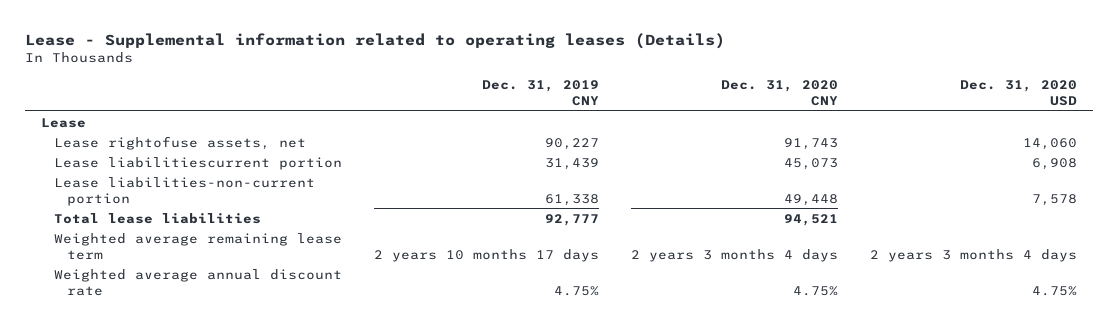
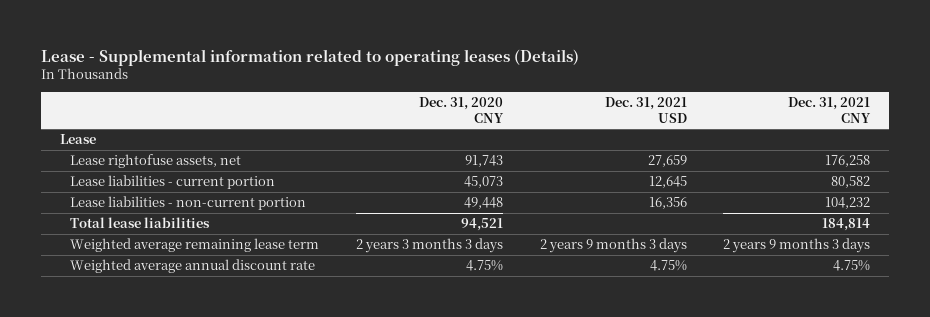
[482,80,600,107] Dec. 31, 2019 CNY -> none
[960,80,1078,107] Dec. 31, 2020 USD -> none
none -> [604,97,687,123] Dec. 31, 2021 USD
none -> [788,97,872,123] Dec. 31, 2021 CNY
[54,156,343,170] Lease liabilitiescurrent portion -> [69,175,275,190] Lease liabilities - current portion
[54,176,316,206] Lease liabilities-non-current portion -> [69,196,306,211] Lease liabilities - non-current portion
[631,248,839,262] 2 years 3 months 4 days -> [355,238,503,254] 2 years 3 months 3 days

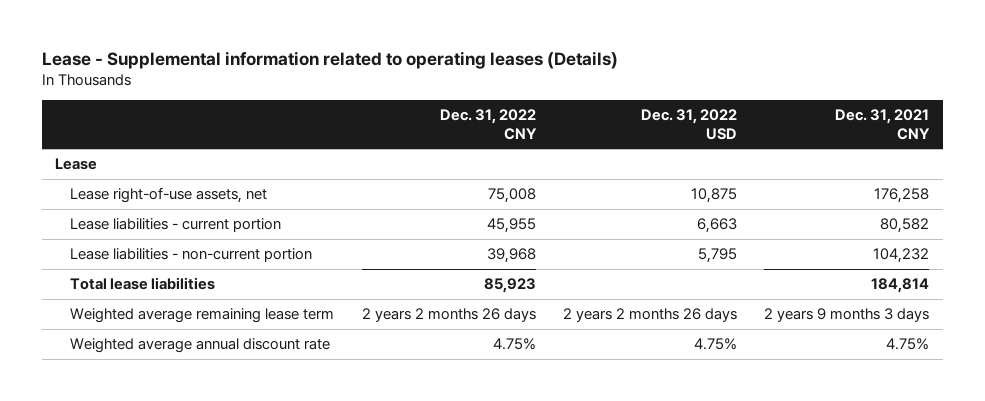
[418,97,504,123] Dec. 31, 2020 CNY -> none
[604,97,687,123] Dec. 31, 2021 USD -> none
none -> [439,109,537,140] Dec. 31, 2022 CNY
none -> [641,109,738,140] Dec. 31, 2022 USD
[69,154,241,169] Lease rightofuse assets, net -> [70,187,268,204] Lease right-of-use assets, net

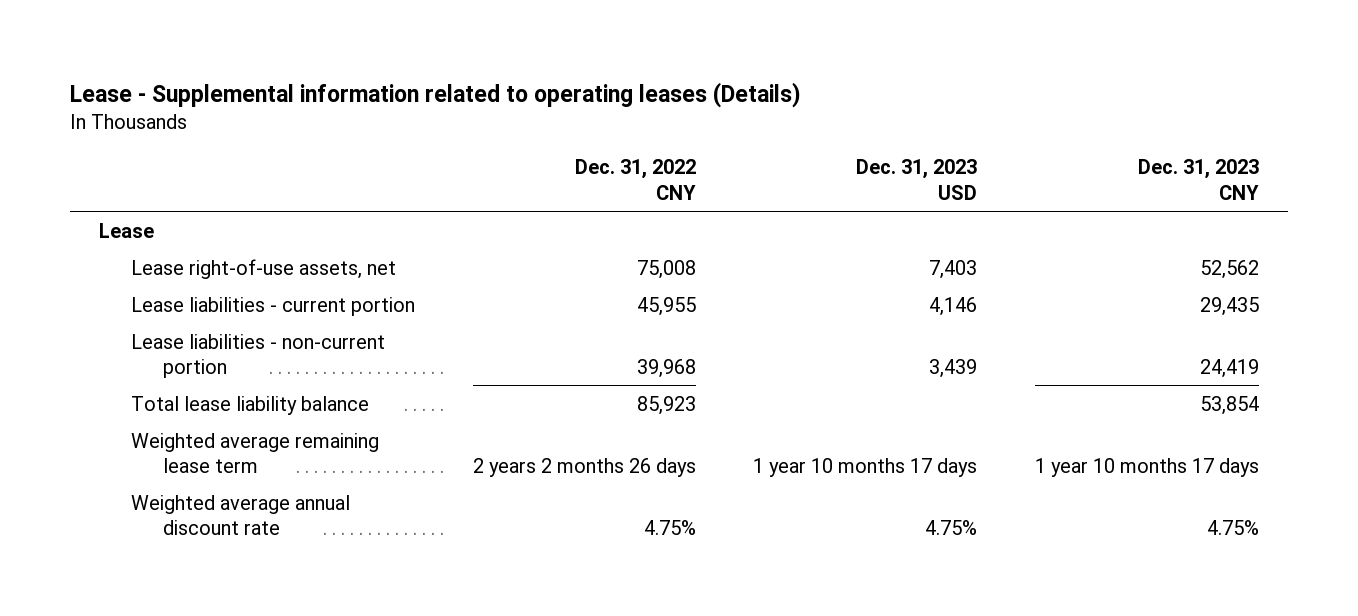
[641,109,738,140] Dec. 31, 2022 USD -> none
[835,109,931,140] Dec. 31, 2021 CNY -> none
none -> [856,159,978,200] Dec. 31, 2023 USD
none -> [1138,159,1260,200] Dec. 31, 2023 CNY
[70,277,216,291] Total lease liabilities -> [131,395,370,415] Total lease liability balance

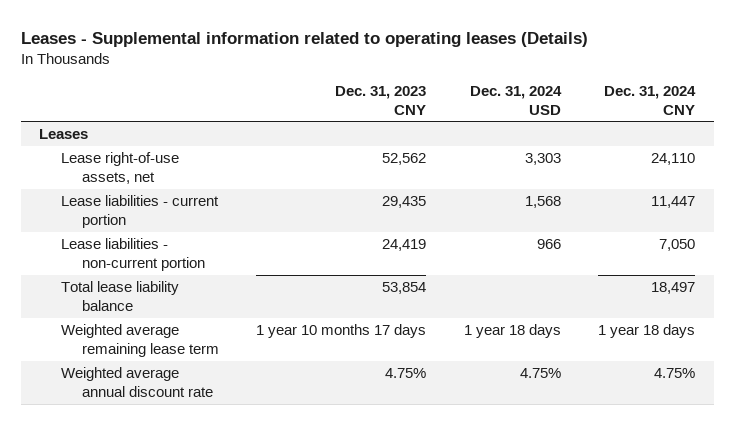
[70,81,802,108] Lease - Supplemental information related to operating leases (Details) -> [20,31,588,47] Leases - Supplemental information related to operating leases (Details)
[574,159,696,200] Dec. 31, 2022 CNY -> none
[856,159,978,200] Dec. 31, 2023 USD -> none
none -> [469,85,562,115] Dec. 31, 2024 USD
none -> [604,85,697,115] Dec. 31, 2024 CNY
[99,222,155,238] Lease -> [39,128,89,139] Leases

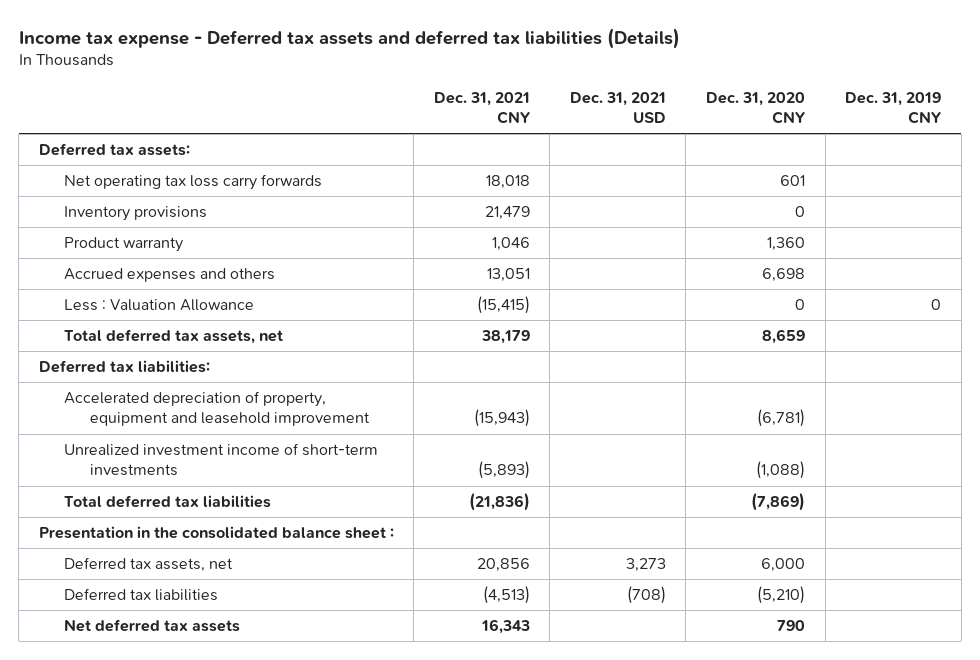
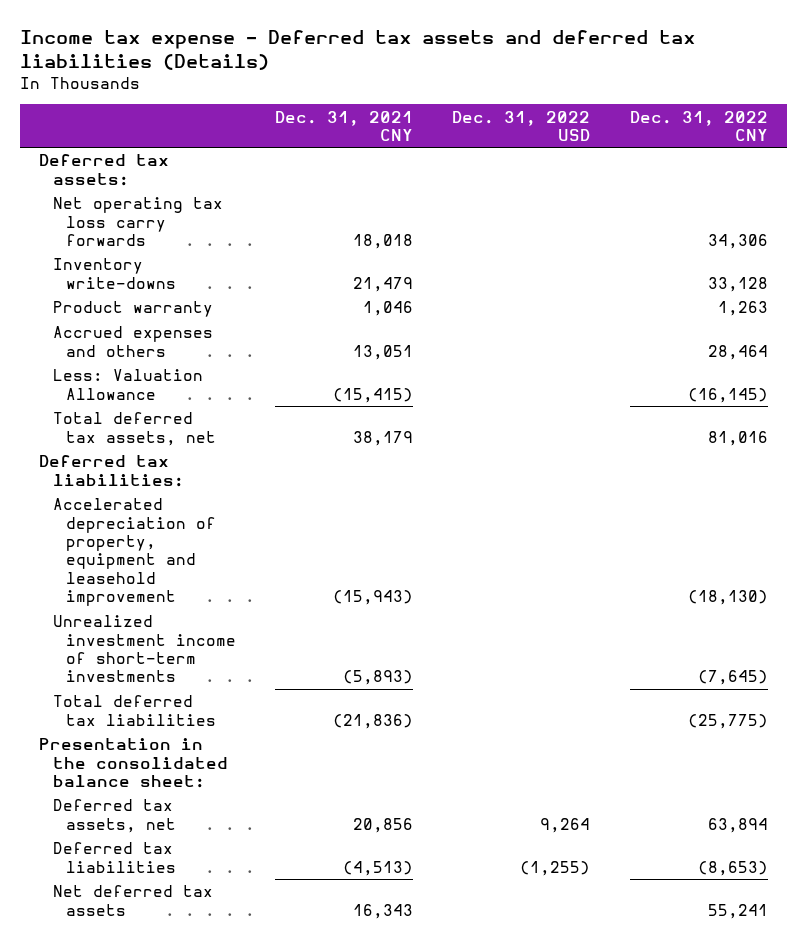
[569,91,666,123] Dec. 31, 2021 USD -> none
[706,91,806,124] Dec. 31, 2020 CNY -> none
[845,91,942,124] Dec. 31, 2019 CNY -> none
none -> [452,110,591,141] Dec. 31, 2022 USD
none -> [629,110,768,141] Dec. 31, 2022 CNY
[64,206,208,222] Inventory provisions -> [52,258,176,289] Inventory write-downs
[64,299,255,312] Less : Valuation Allowance -> [52,369,203,400] Less: Valuation Allowance
[38,526,394,540] Presentation in the consolidated balance sheet : -> [39,738,228,788] Presentation in the consolidated balance sheet:

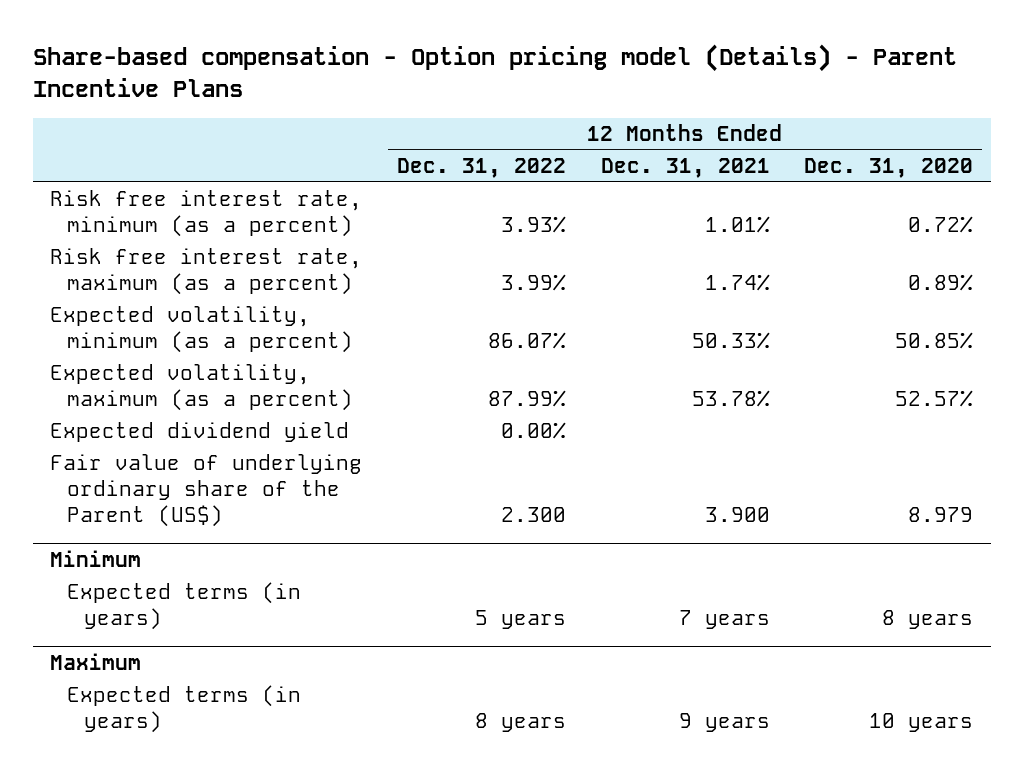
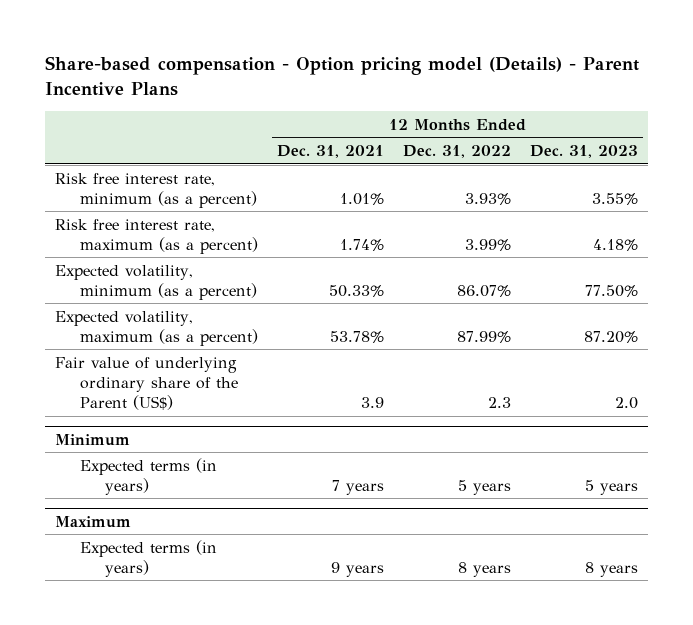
[804,158,974,179] Dec. 31, 2020 -> none
none -> [530,145,639,159] Dec. 31, 2023
[49,422,349,443] Expected dividend yield -> none
[500,507,566,523] 2.300 -> [488,397,512,409] 2.3
[704,507,770,523] 3.900 -> [360,397,384,409] 3.9

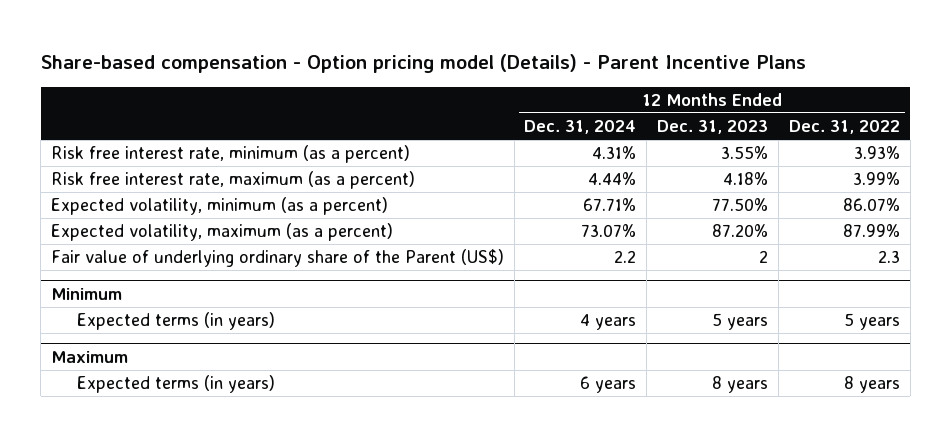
[276,145,384,159] Dec. 31, 2021 -> none
none -> [524,120,637,135] Dec. 31, 2024
[615,397,639,410] 2.0 -> [759,250,769,264] 2

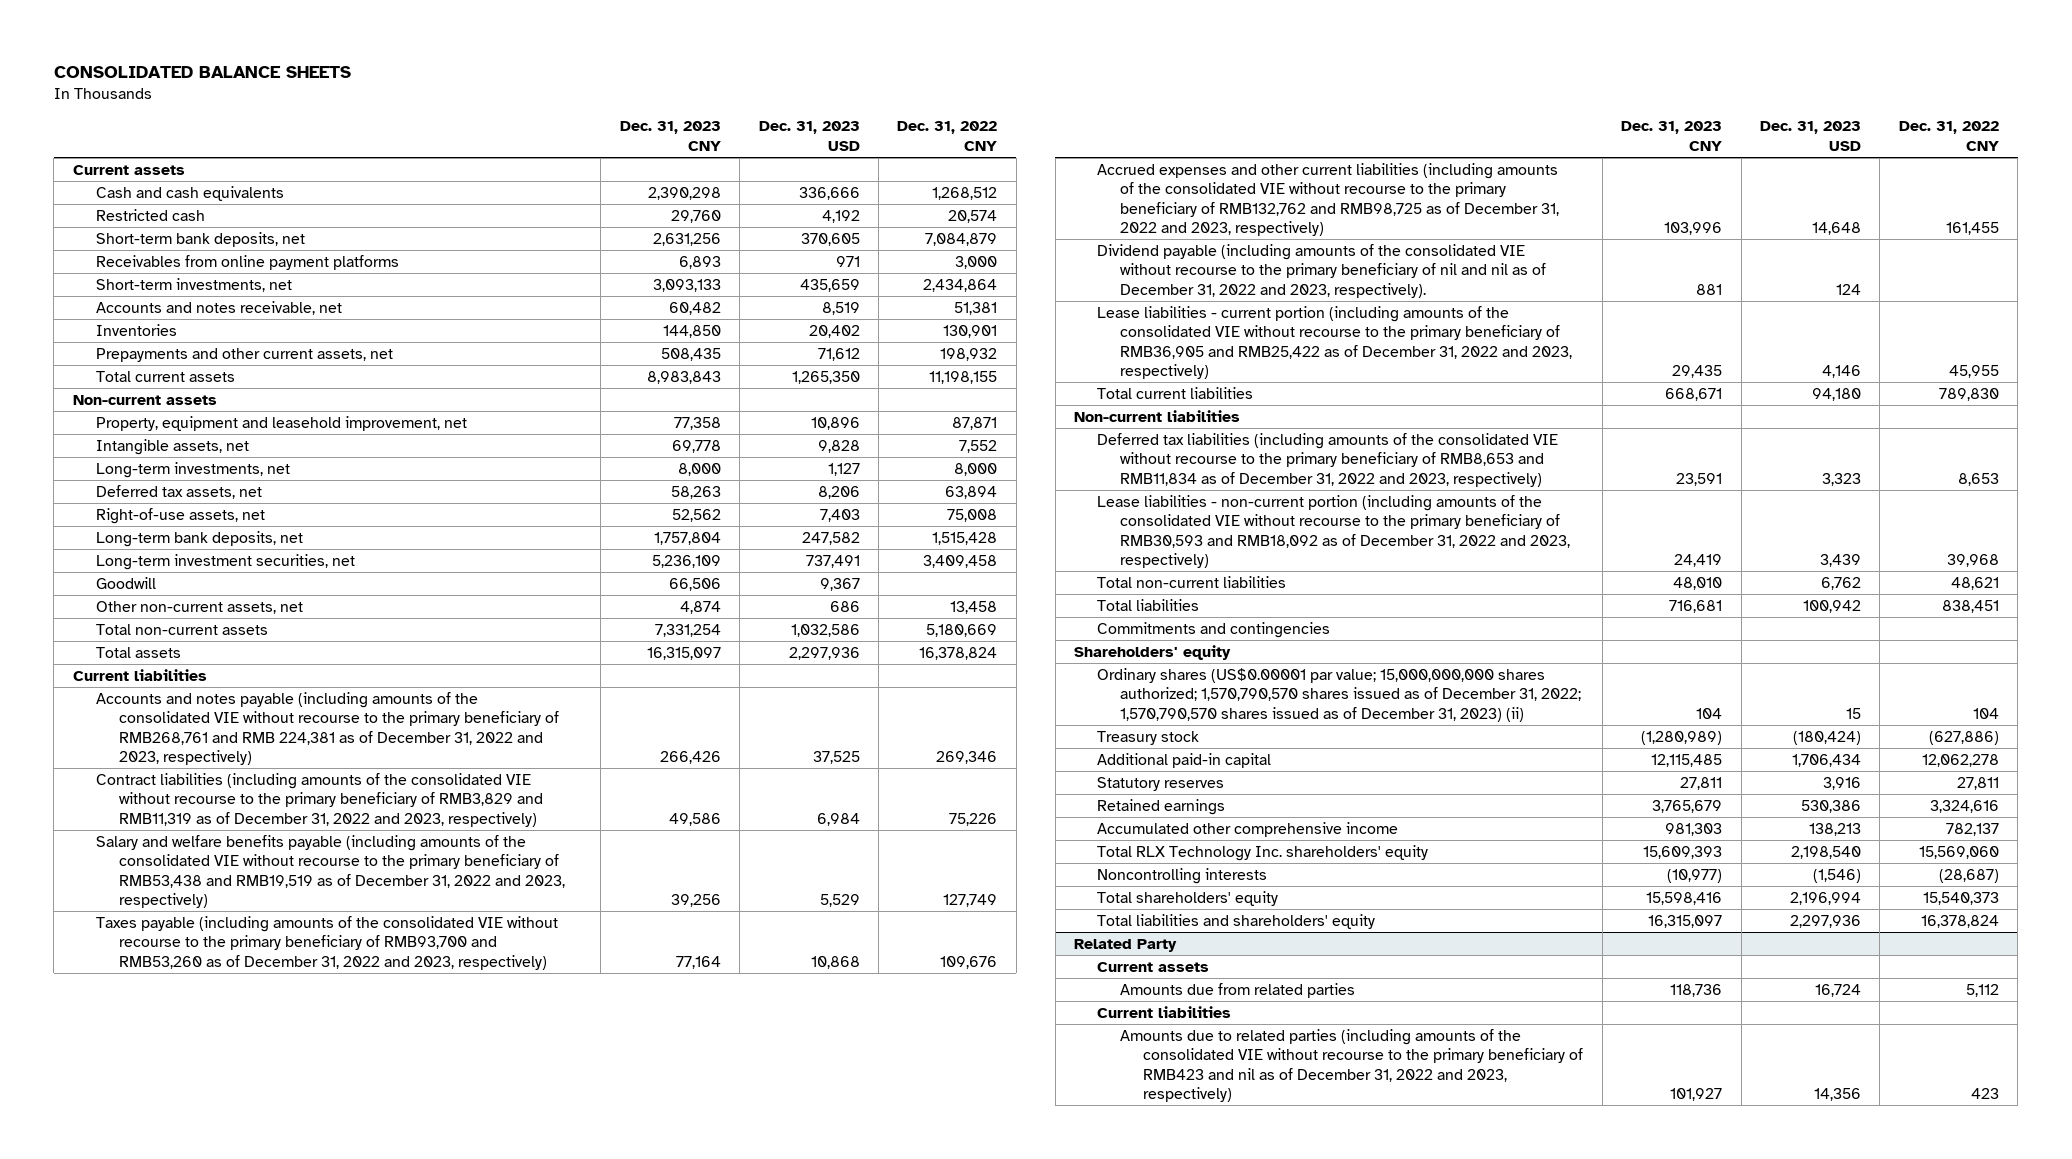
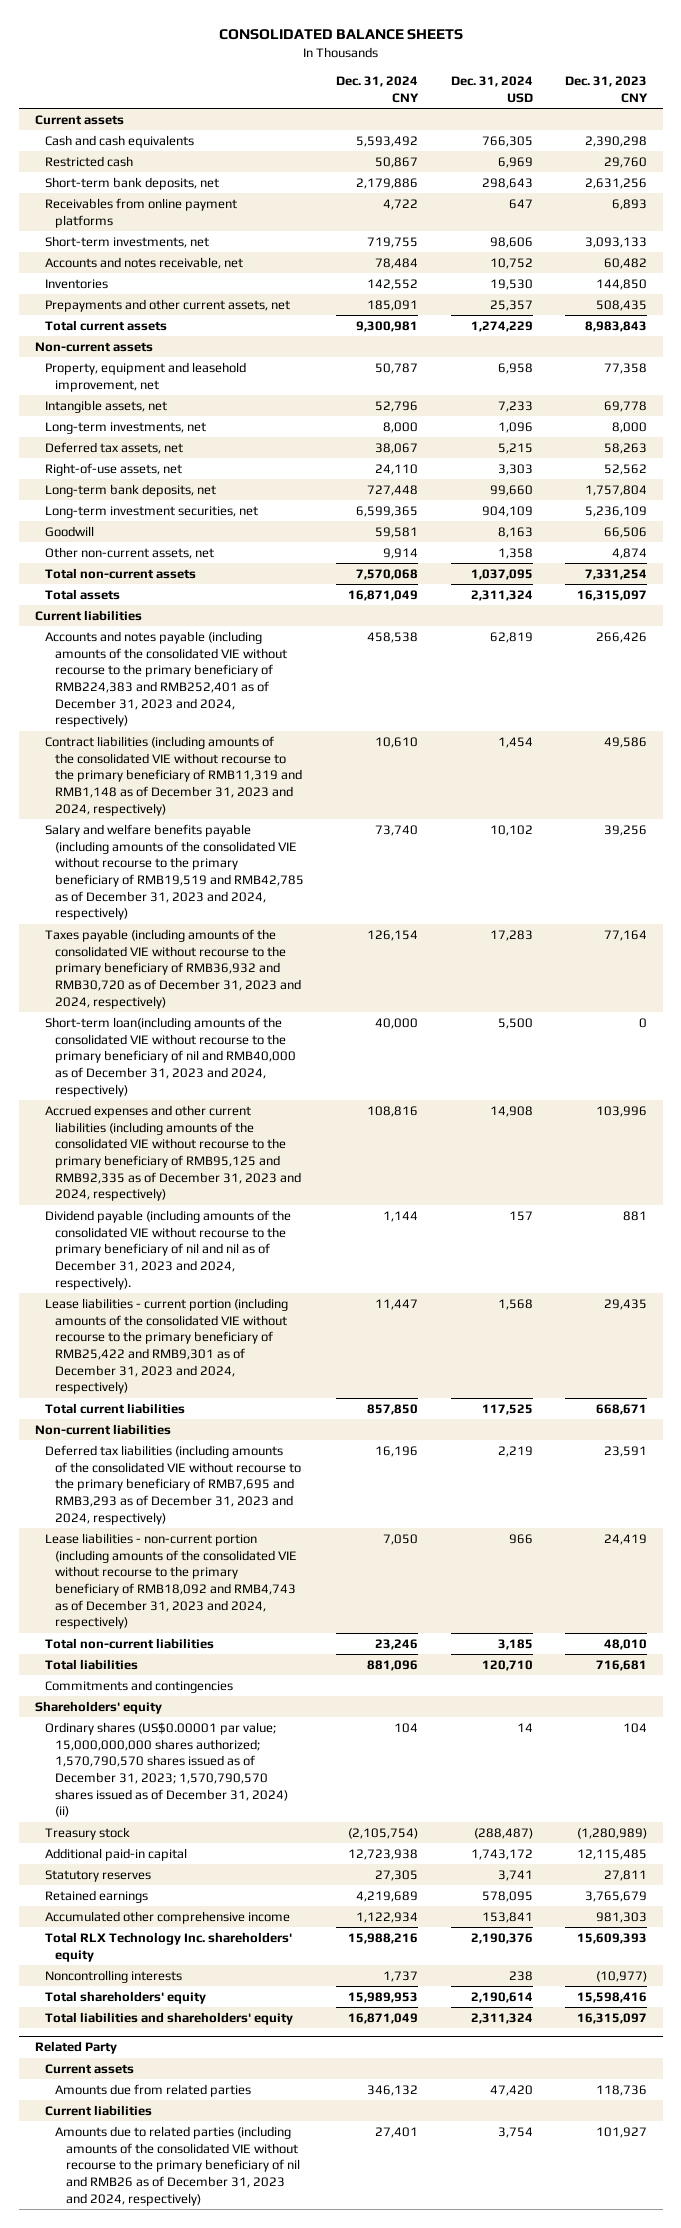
[758,121,860,151] Dec. 31, 2023 USD -> none
[897,121,998,151] Dec. 31, 2022 CNY -> none
none -> [336,75,420,103] Dec. 31, 2024 CNY
none -> [450,75,533,103] Dec. 31, 2024 USD
[95,692,559,765] Accounts and notes payable (including amounts of the consolidated VIE without recourse to the primary beneficiary of RMB268,761 and RMB 224,381 as of December 31, 2022 and 2023, respectively) -> [45,631,288,728] Accounts and notes payable (including amounts of the consolidated VIE without recourse to the primary beneficiary of RMB224,383 and RMB252,401 as of December 31, 2023 and 2024, respectively)
[95,773,543,827] Contract liabilities (including amounts of the consolidated VIE without recourse to the primary beneficiary of RMB3,829 and RMB11,319 as of December 31, 2022 and 2023, respectively) -> [45,736,303,816] Contract liabilities (including amounts of the consolidated VIE without recourse to the primary beneficiary of RMB11,319 and RMB1,148 as of December 31, 2023 and 2024, respectively)
[95,835,565,908] Salary and welfare benefits payable (including amounts of the consolidated VIE without recourse to the primary beneficiary of RMB53,438 and RMB19,519 as of December 31, 2022 and 2023, respectively) -> [45,824,305,921] Salary and welfare benefits payable (including amounts of the consolidated VIE without recourse to the primary beneficiary of RMB19,519 and RMB42,785 as of December 31, 2023 and 2024, respectively)
[95,916,558,970] Taxes payable (including amounts of the consolidated VIE without recourse to the primary beneficiary of RMB93,700 and RMB53,260 as of December 31, 2022 and 2023, respectively) -> [45,929,302,1009] Taxes payable (including amounts of the consolidated VIE without recourse to the primary beneficiary of RMB36,932 and RMB30,720 as of December 31, 2023 and 2024, respectively)
none -> [45,1017,297,1097] Short-term loan(including amounts of the consolidated VIE without recourse to the primary beneficiary of nil and RMB40,000 as of December 31, 2023 and 2024, respectively)
[1097,163,1560,236] Accrued expenses and other current liabilities (including amounts of the consolidated VIE without recourse to the primary beneficiary of RMB132,762 and RMB98,725 as of December 31, 2022 and 2023, respectively) -> [45,1105,302,1202] Accrued expenses and other current liabilities (including amounts of the consolidated VIE without recourse to the primary beneficiary of RMB95,125 and RMB92,335 as of December 31, 2023 and 2024, respectively)
[1097,244,1547,298] Dividend payable (including amounts of the consolidated VIE without recourse to the primary beneficiary of nil and nil as of December 31, 2022 and 2023, respectively). -> [45,1210,292,1290] Dividend payable (including amounts of the consolidated VIE without recourse to the primary beneficiary of nil and nil as of December 31, 2023 and 2024, respectively).
[1097,306,1573,379] Lease liabilities - current portion (including amounts of the consolidated VIE without recourse to the primary beneficiary of RMB36,905 and RMB25,422 as of December 31, 2022 and 2023, respectively) -> [45,1298,289,1395] Lease liabilities - current portion (including amounts of the consolidated VIE without recourse to the primary beneficiary of RMB25,422 and RMB9,301 as of December 31, 2023 and 2024, respectively)
[1097,433,1559,487] Deferred tax liabilities (including amounts of the consolidated VIE without recourse to the primary beneficiary of RMB8,653 and RMB11,834 as of December 31, 2022 and 2023, respectively) -> [45,1445,302,1525] Deferred tax liabilities (including amounts of the consolidated VIE without recourse to the primary beneficiary of RMB7,695 and RMB3,293 as of December 31, 2023 and 2024, respectively)
[1097,495,1571,568] Lease liabilities - non-current portion (including amounts of the consolidated VIE without recourse to the primary beneficiary of RMB30,593 and RMB18,092 as of December 31, 2022 and 2023, respectively) -> [45,1533,298,1630] Lease liabilities - non-current portion (including amounts of the consolidated VIE without recourse to the primary beneficiary of RMB18,092 and RMB4,743 as of December 31, 2023 and 2024, respectively)
[1097,668,1582,722] Ordinary shares (US$0.00001 par value; 15,000,000,000 shares authorized; 1,570,790,570 shares issued as of December 31, 2022; 1,570,790,570 shares issued as of December 31, 2023) (ii) -> [45,1722,289,1818] Ordinary shares (US$0.00001 par value; 15,000,000,000 shares authorized; 1,570,790,570 shares issued as of December 31, 2023; 1,570,790,570 shares issued as of December 31, 2024) (ii)
[1120,1029,1584,1102] Amounts due to related parties (including amounts of the consolidated VIE without recourse to the primary beneficiary of RMB423 and nil as of December 31, 2022 and 2023, respectively) -> [55,2126,300,2206] Amounts due to related parties (including amounts of the consolidated VIE without recourse to the primary beneficiary of nil and RMB26 as of December 31, 2023 and 2024, respectively)

